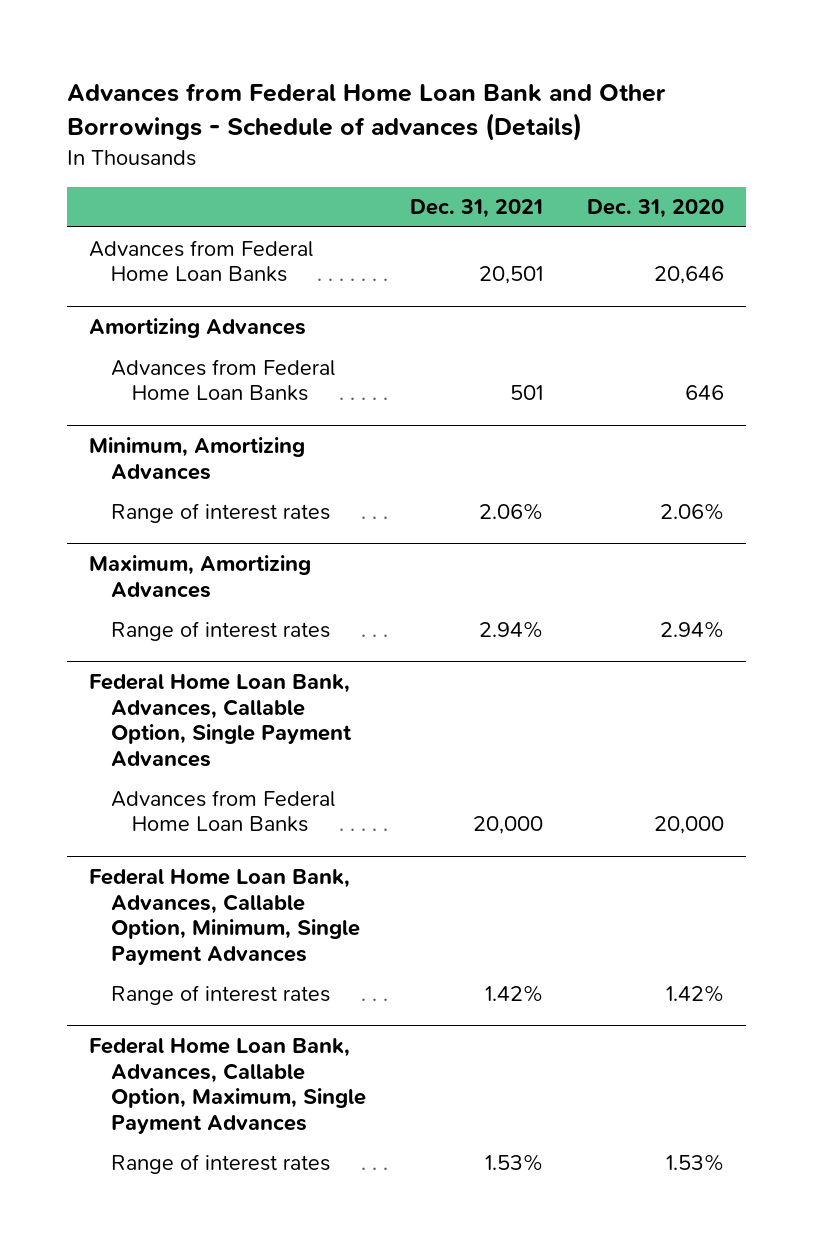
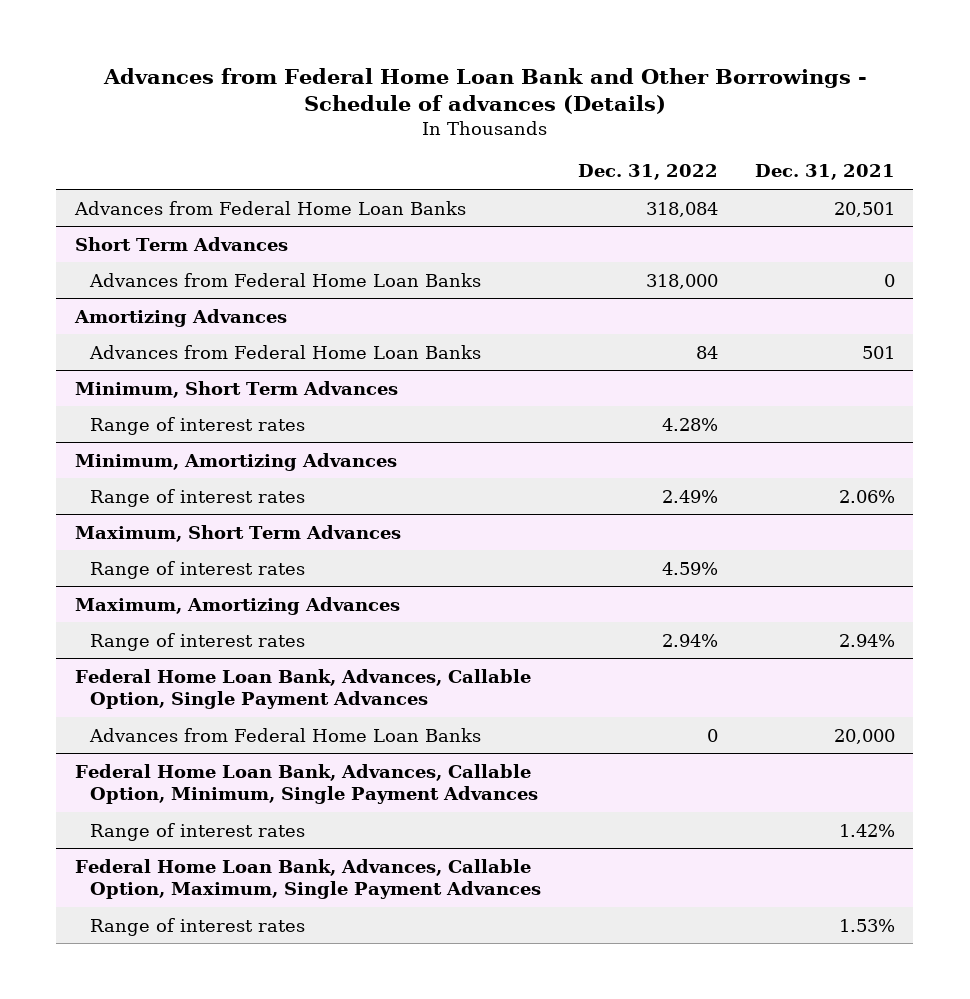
[587,199,725,219] Dec. 31, 2020 -> none
none -> [578,164,719,181] Dec. 31, 2022
none -> [74,236,288,251] Short Term Advances
none -> [89,272,482,287] Advances from Federal Home Loan Banks
none -> [74,380,398,398] Minimum, Short Term Advances
none -> [90,416,306,435] Range of interest rates
none -> [74,524,401,542] Maximum, Short Term Advances
none -> [90,560,306,579] Range of interest rates

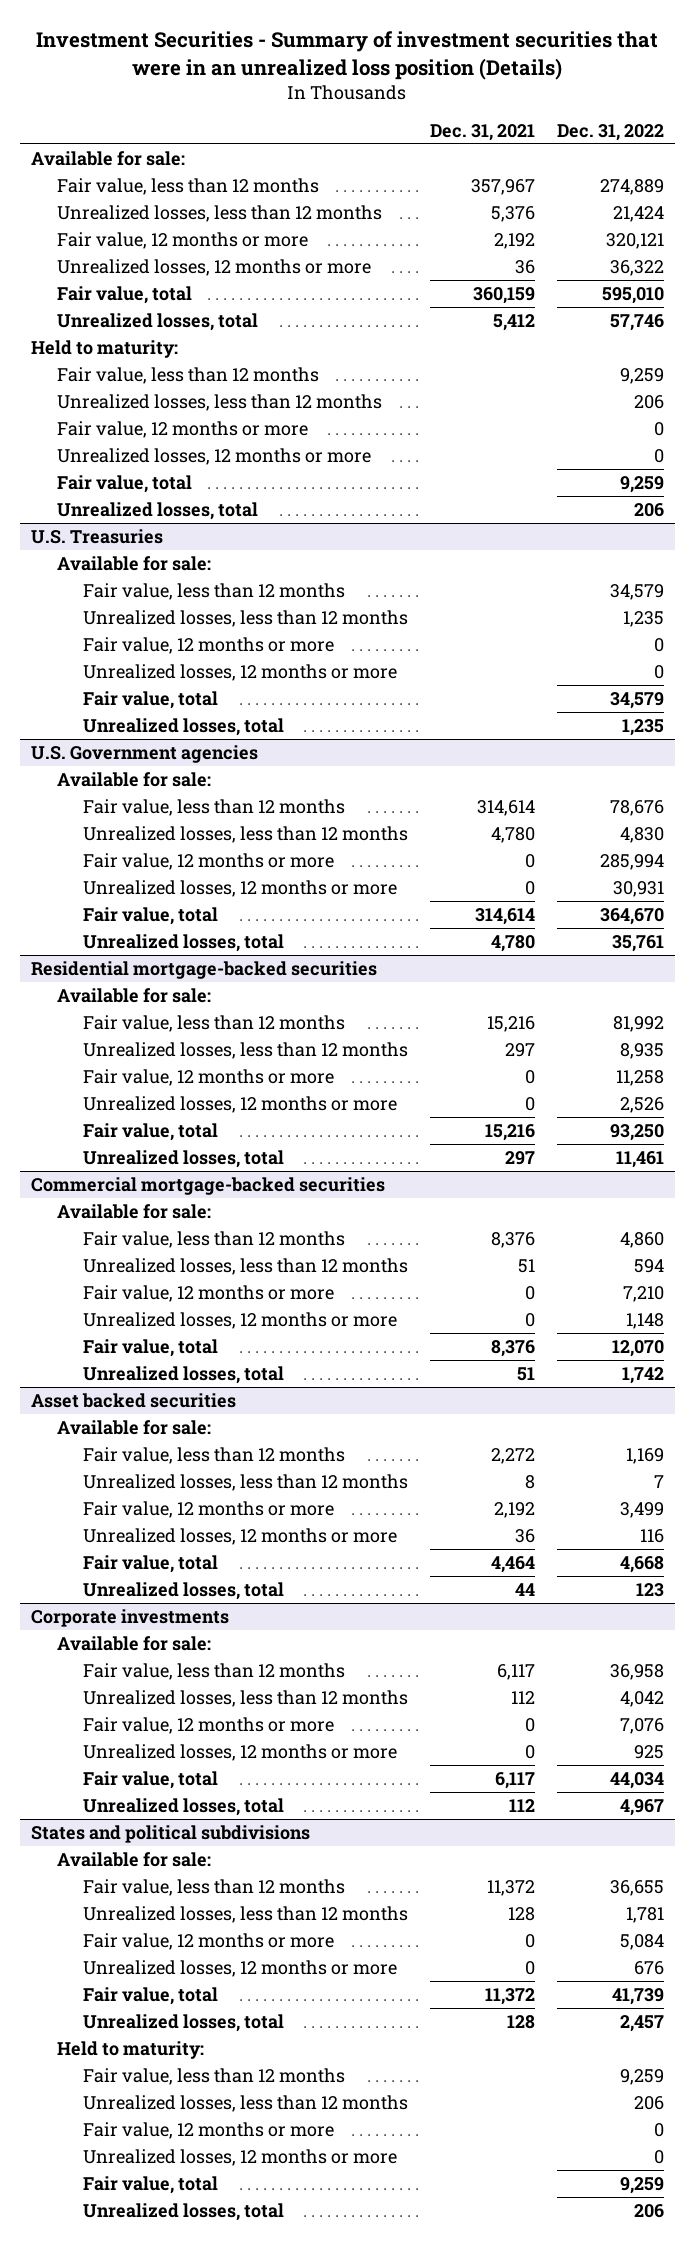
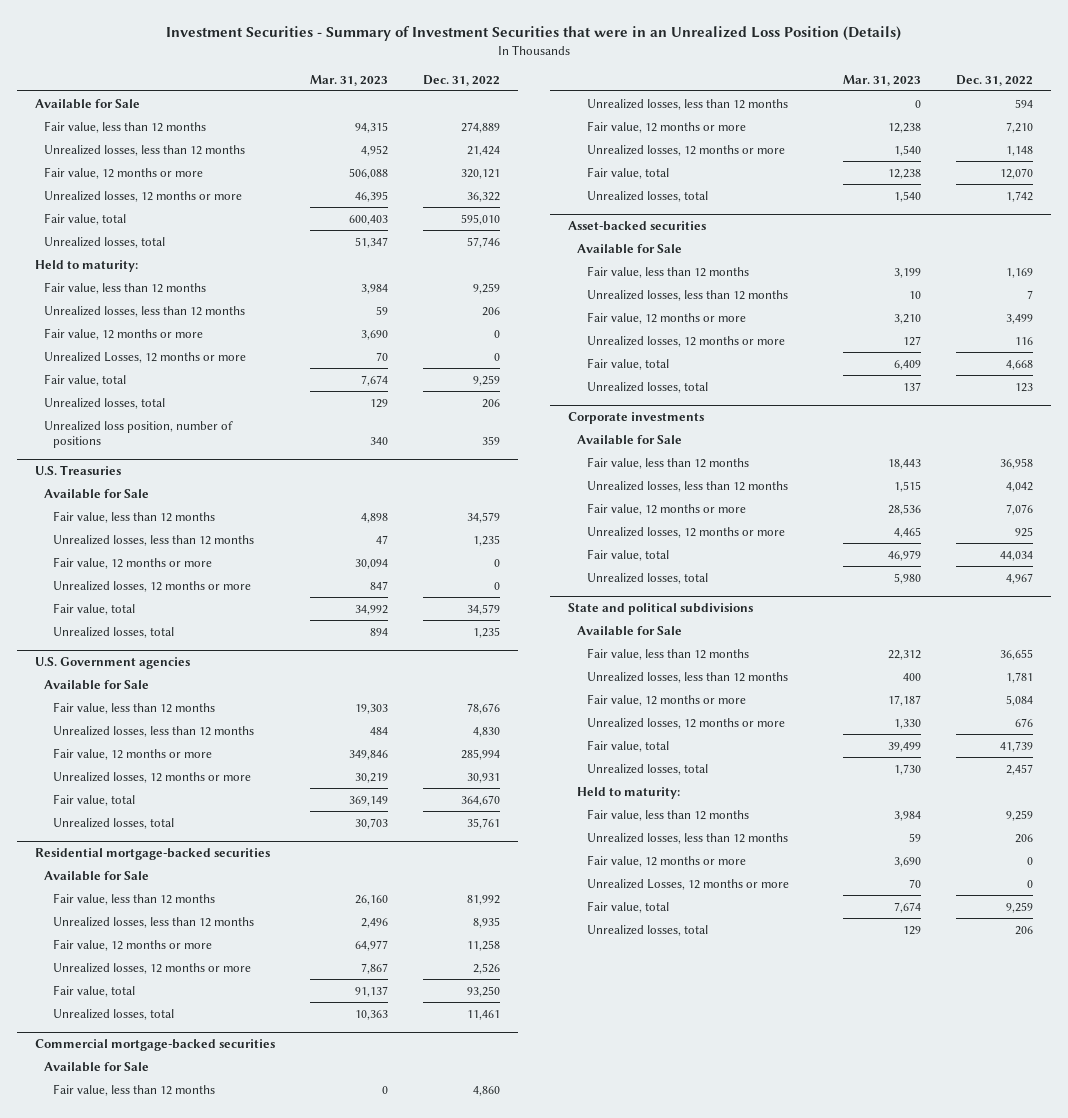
[36,31,659,81] Investment Securities - Summary of investment securities that were in an unrealized loss position (Details) -> [165,26,901,42] Investment Securities - Summary of Investment Securities that were in an Unrealized Loss Position (Details)
[429,123,535,141] Dec. 31, 2021 -> none
none -> [309,74,388,86] Mar. 31, 2023
[30,150,185,166] Available for sale: -> [34,98,140,109] Available for Sale
[56,447,371,465] Unrealized losses, 12 months or more -> [43,351,246,363] Unrealized Losses, 12 months or more
none -> [43,420,233,448] Unrealized loss position, number of positions
[56,555,211,571] Available for sale: -> [43,488,149,499] Available for Sale
[56,771,211,787] Available for sale: -> [43,679,149,690] Available for Sale
[56,987,211,1003] Available for sale: -> [43,870,149,881] Available for Sale
[56,1203,211,1219] Available for sale: -> [43,1061,149,1072] Available for Sale
[30,1392,236,1408] Asset backed securities -> [567,221,706,232] Asset-backed securities
[56,1419,211,1435] Available for sale: -> [577,243,683,254] Available for Sale
[56,1635,211,1651] Available for sale: -> [577,434,683,445] Available for Sale
[30,1824,310,1843] States and political subdivisions -> [567,603,753,616] State and political subdivisions
[56,1851,211,1867] Available for sale: -> [577,625,683,636] Available for Sale
[82,2148,397,2166] Unrealized losses, 12 months or more -> [586,878,789,890] Unrealized Losses, 12 months or more

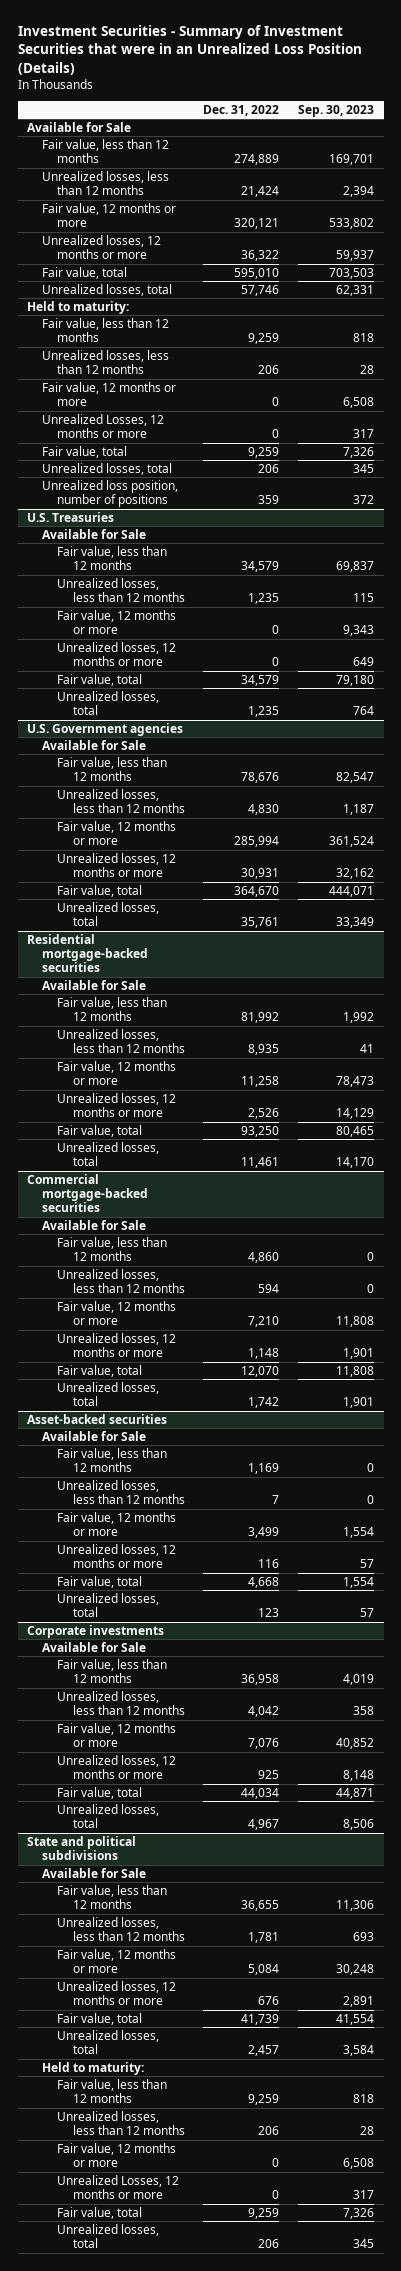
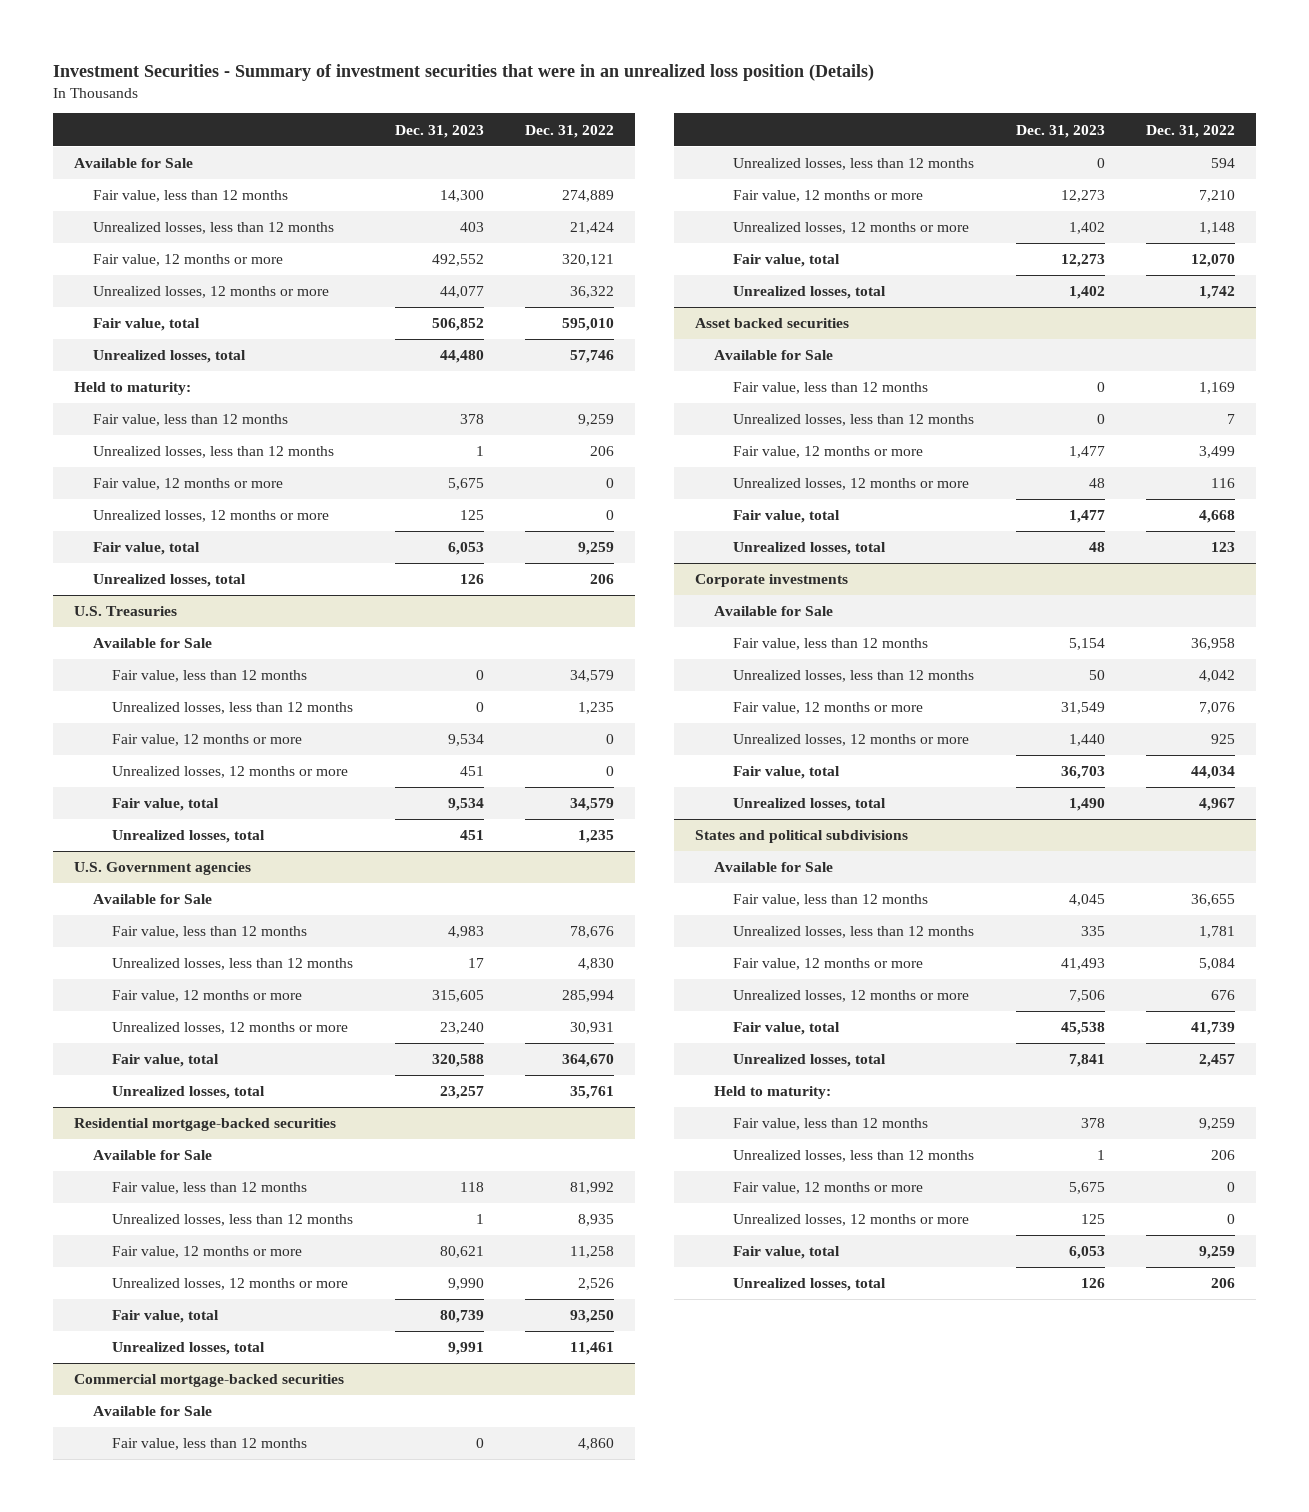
[17,24,362,75] Investment Securities - Summary of Investment Securities that were in an Unrealized Loss Position (Details) -> [52,63,874,81] Investment Securities - Summary of investment securities that were in an unrealized loss position (Details)
[298,104,375,117] Sep. 30, 2023 -> none
none -> [394,124,484,138] Dec. 31, 2023
[42,413,165,439] Unrealized Losses, 12 months or more -> [92,510,329,523] Unrealized losses, 12 months or more
[42,479,179,508] Unrealized loss position, number of positions -> none
[26,1413,167,1424] Asset-backed securities -> [694,318,849,329] Asset backed securities
[26,1835,136,1861] State and political subdivisions -> [694,830,908,844] States and political subdivisions
[57,2174,180,2200] Unrealized Losses, 12 months or more -> [732,1214,969,1227] Unrealized losses, 12 months or more

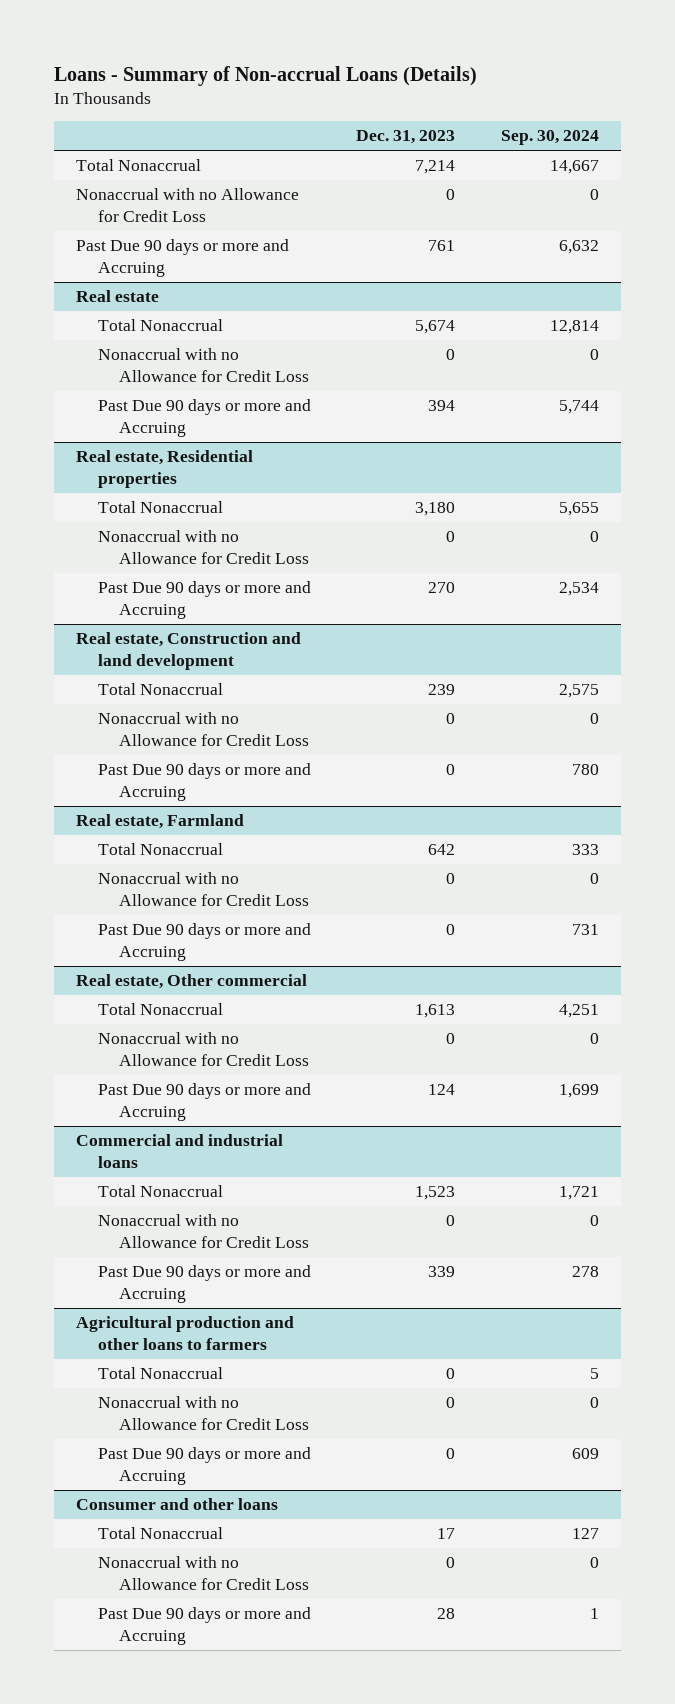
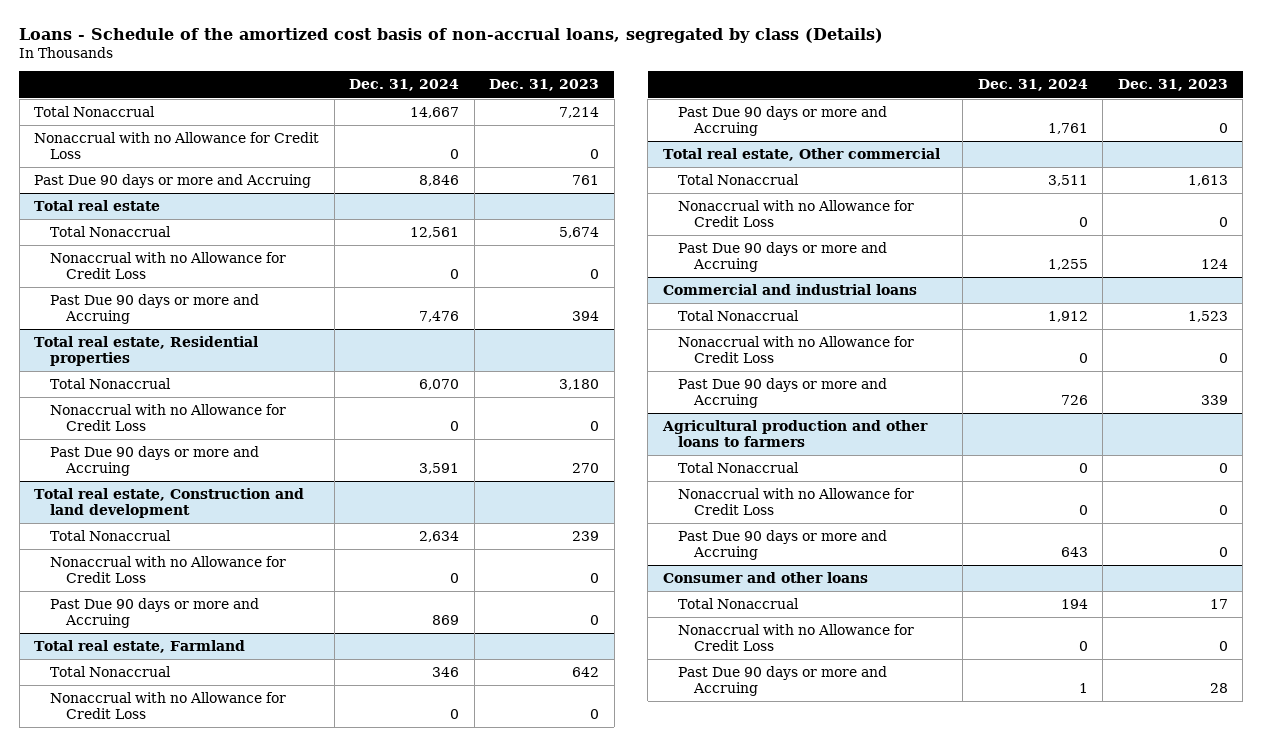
[53,65,477,86] Loans - Summary of Non-accrual Loans (Details) -> [19,27,884,43] Loans - Schedule of the amortized cost basis of non-accrual loans, segregated by class (Details)
[500,130,599,146] Sep. 30, 2024 -> none
none -> [349,79,460,92] Dec. 31, 2024
[76,290,160,303] Real estate -> [34,200,161,212] Total real estate
[76,450,254,488] Real estate, Residential properties -> [34,336,259,366] Total real estate, Residential properties
[76,632,302,670] Real estate, Construction and land development -> [34,488,305,518] Total real estate, Construction and land development
[76,814,245,830] Real estate, Farmland -> [34,640,246,654] Total real estate, Farmland
[76,974,308,990] Real estate, Other commercial -> [662,148,940,162] Total real estate, Other commercial

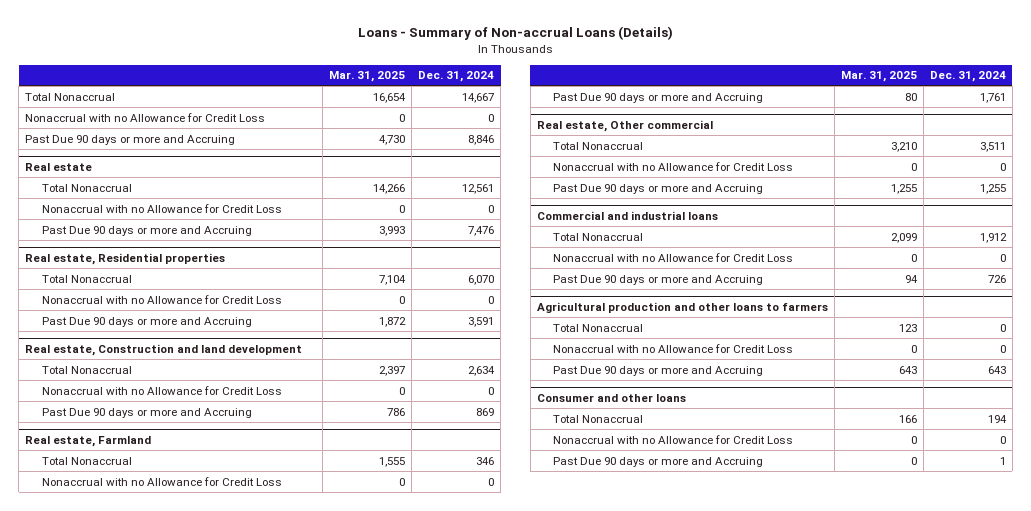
[19,27,884,43] Loans - Schedule of the amortized cost basis of non-accrual loans, segregated by class (Details) -> [357,26,673,41] Loans - Summary of Non-accrual Loans (Details)
[489,79,600,92] Dec. 31, 2023 -> none
none -> [329,71,406,83] Mar. 31, 2025
[34,200,161,212] Total real estate -> [25,163,93,172] Real estate
[34,336,259,366] Total real estate, Residential properties -> [25,253,226,266] Real estate, Residential properties
[34,488,305,518] Total real estate, Construction and land development -> [25,344,303,357] Real estate, Construction and land development
[34,640,246,654] Total real estate, Farmland -> [25,436,152,448] Real estate, Farmland
[662,148,940,162] Total real estate, Other commercial -> [536,120,713,133] Real estate, Other commercial

